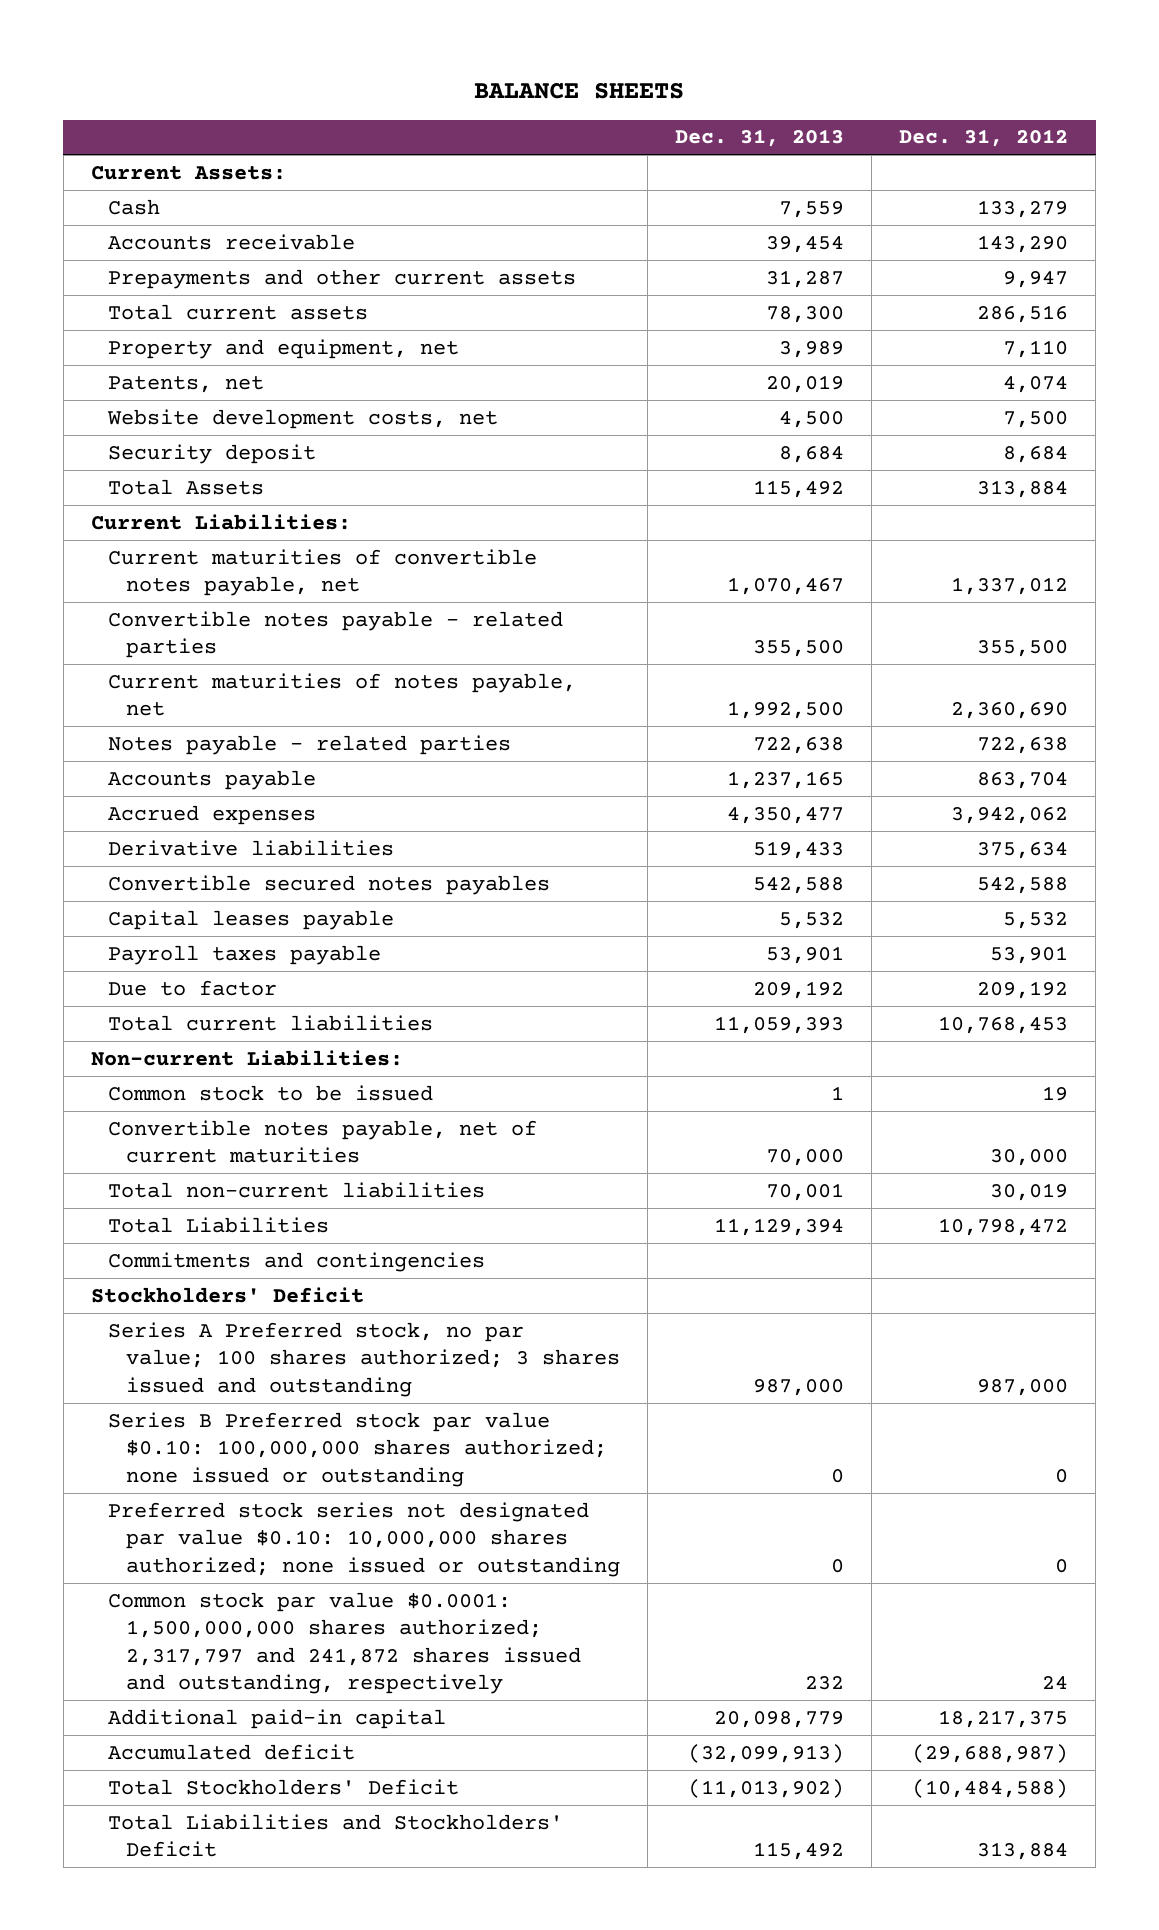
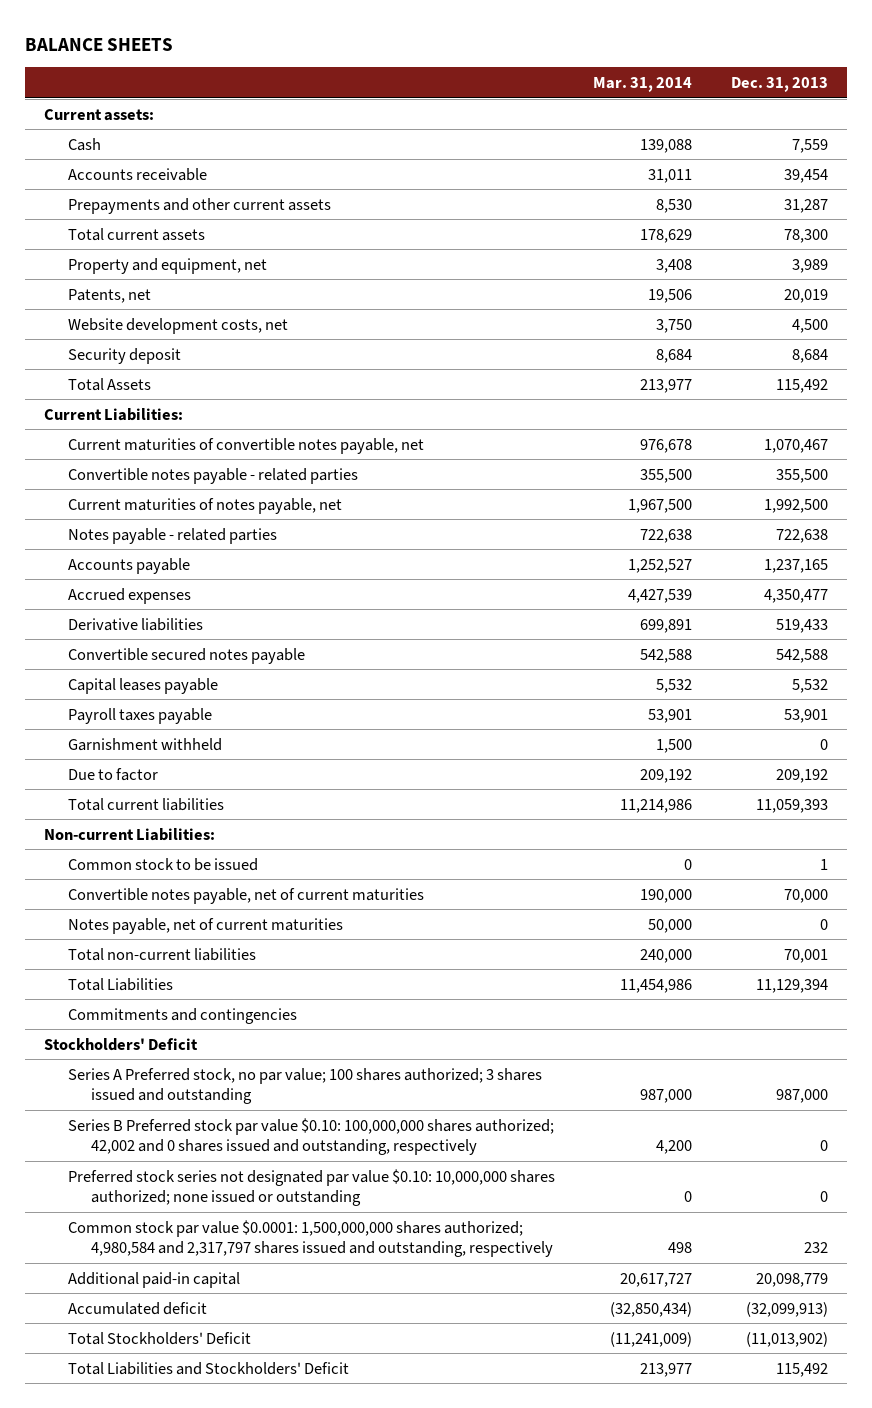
[899,129,1069,148] Dec. 31, 2012 -> none
none -> [593,77,693,93] Mar. 31, 2014
[90,165,286,180] Current Assets: -> [44,108,155,121] Current assets:
[108,874,551,895] Convertible secured notes payables -> [67,647,305,664] Convertible secured notes payable
none -> [67,737,222,751] Garnishment withheld
none -> [67,917,343,934] Notes payable, net of current maturities
[108,1411,608,1487] Series B Preferred stock par value $0.10: 100,000,000 shares authorized; none issued or outstanding -> [67,1117,554,1156] Series B Preferred stock par value $0.10: 100,000,000 shares authorized; 42,002 and 0 shares issued and outstanding, respectively
[108,1591,582,1695] Common stock par value $0.0001: 1,500,000,000 shares authorized; 2,317,797 and 241,872 shares issued and outstanding, respectively -> [67,1219,554,1258] Common stock par value $0.0001: 1,500,000,000 shares authorized; 4,980,584 and 2,317,797 shares issued and outstanding, respectively

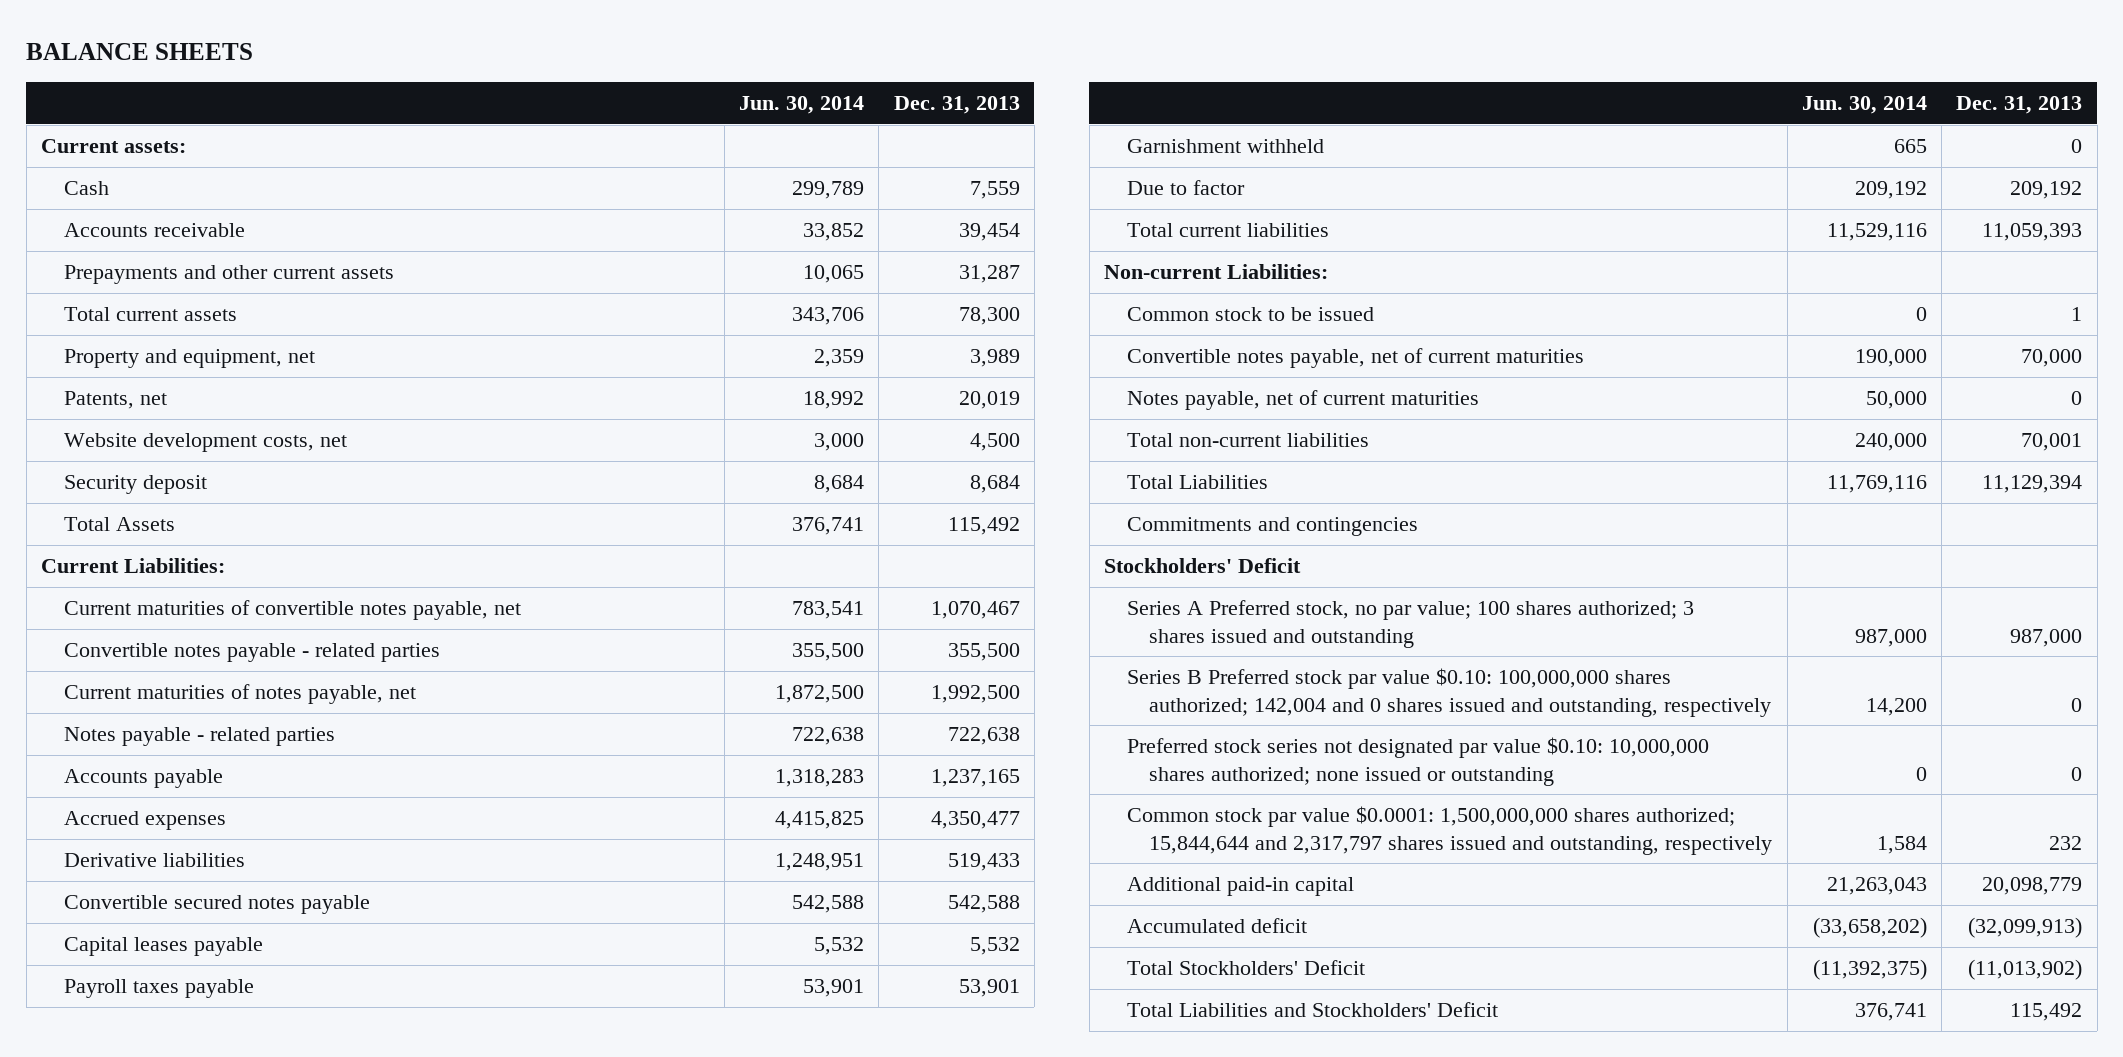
[593,77,693,93] Mar. 31, 2014 -> none
none -> [738,95,864,114] Jun. 30, 2014
[67,1117,554,1156] Series B Preferred stock par value $0.10: 100,000,000 shares authorized; 42,002 and 0 shares issued and outstanding, respectively -> [1126,667,1772,717] Series B Preferred stock par value $0.10: 100,000,000 shares authorized; 142,004 and 0 shares issued and outstanding, respectively
[67,1219,554,1258] Common stock par value $0.0001: 1,500,000,000 shares authorized; 4,980,584 and 2,317,797 shares issued and outstanding, respectively -> [1126,805,1773,855] Common stock par value $0.0001: 1,500,000,000 shares authorized; 15,844,644 and 2,317,797 shares issued and outstanding, respectively

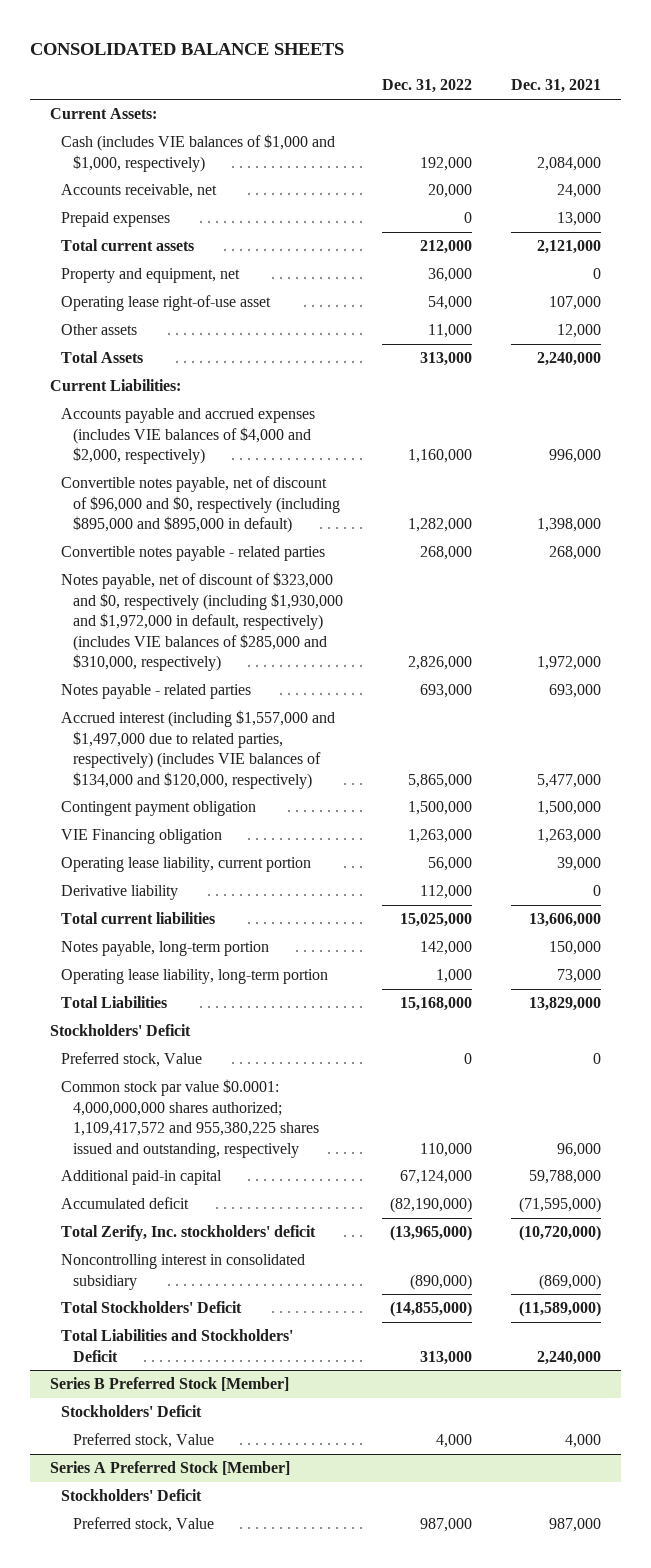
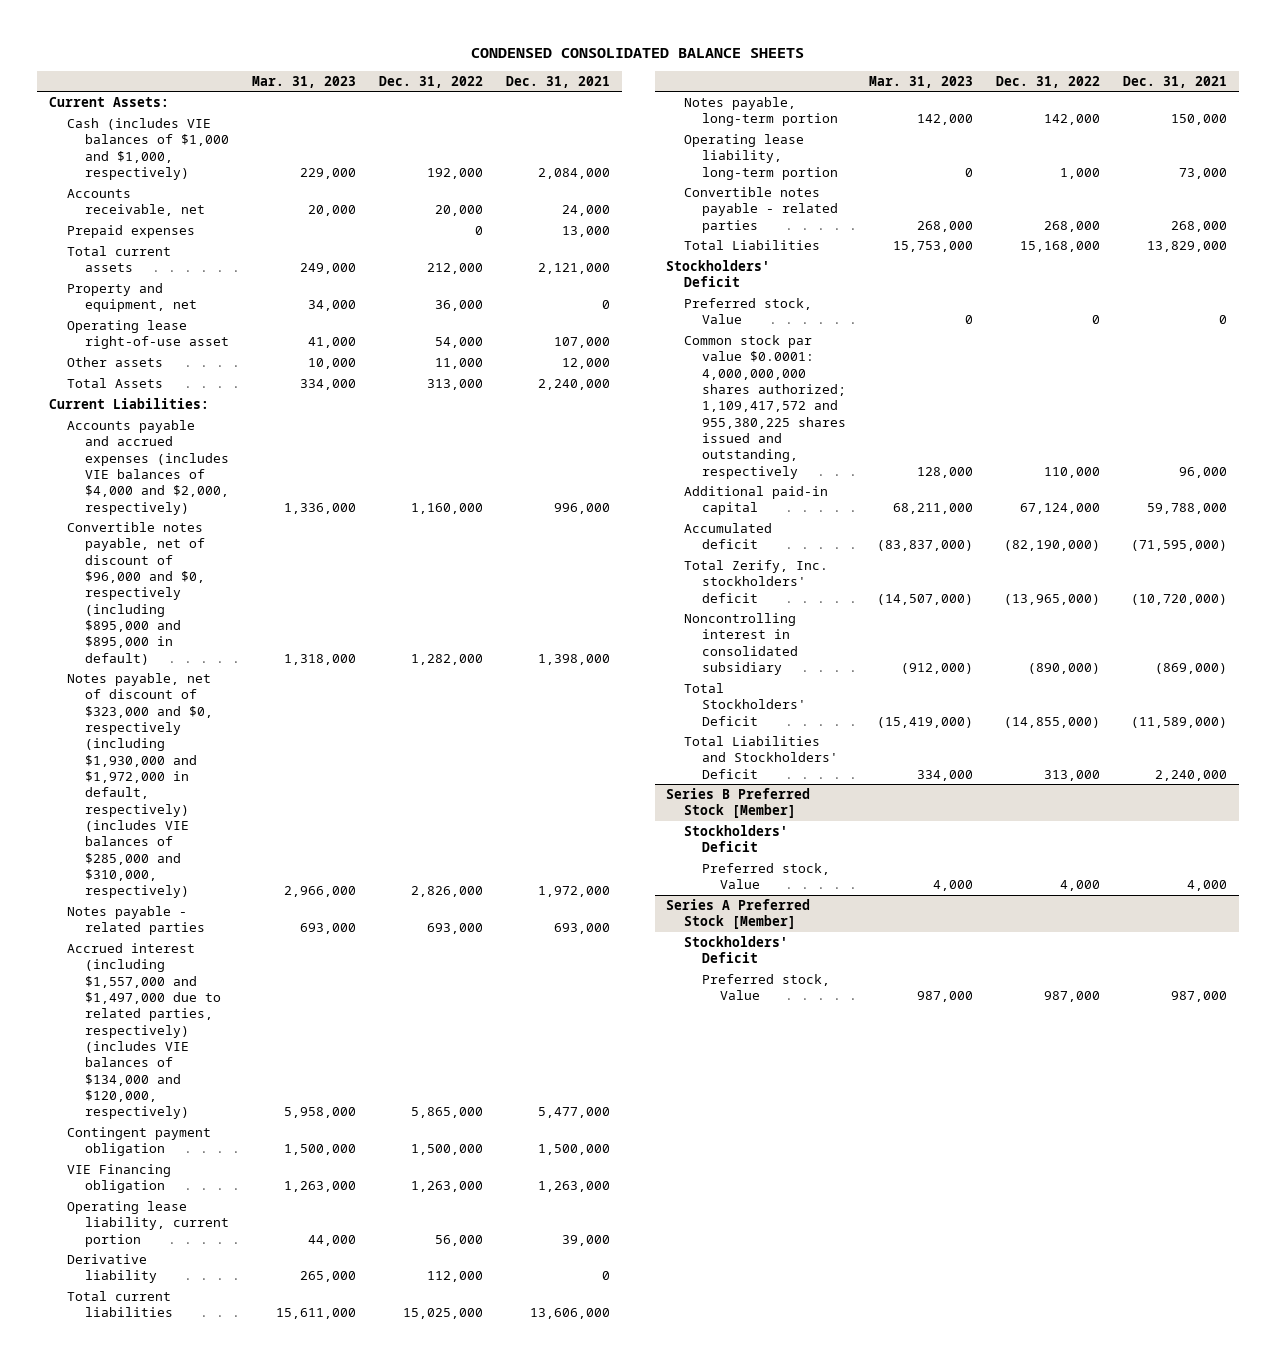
[30,43,345,56] CONSOLIDATED BALANCE SHEETS -> [471,47,805,58] CONDENSED CONSOLIDATED BALANCE SHEETS
none -> [251,75,356,88] Mar. 31, 2023
[61,546,326,562] Convertible notes payable - related parties -> [683,187,838,233] Convertible notes payable - related parties

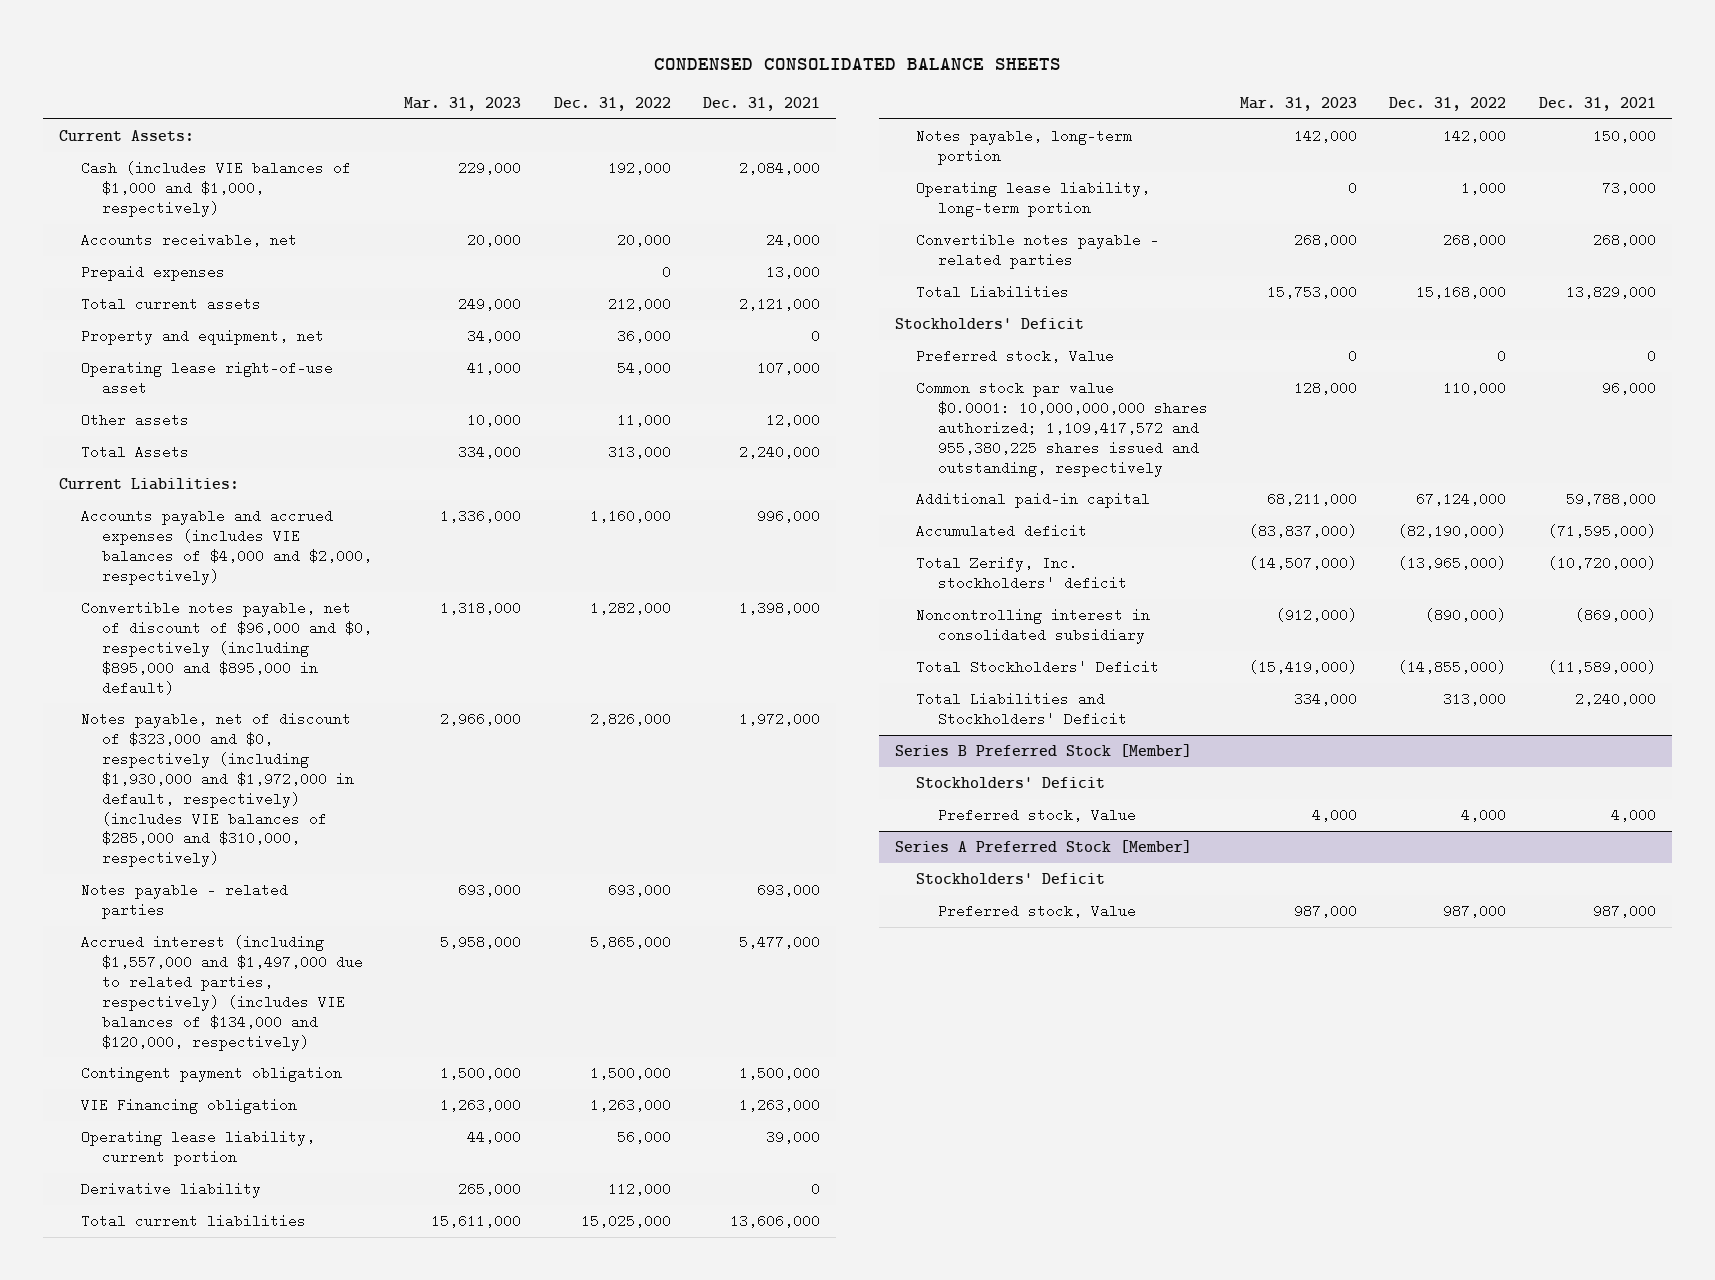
[683,335,846,479] Common stock par value $0.0001: 4,000,000,000 shares authorized; 1,109,417,572 and 955,380,225 shares issued and outstanding, respectively -> [916,381,1208,477] Common stock par value $0.0001: 10,000,000,000 shares authorized; 1,109,417,572 and 955,380,225 shares issued and outstanding, respectively

